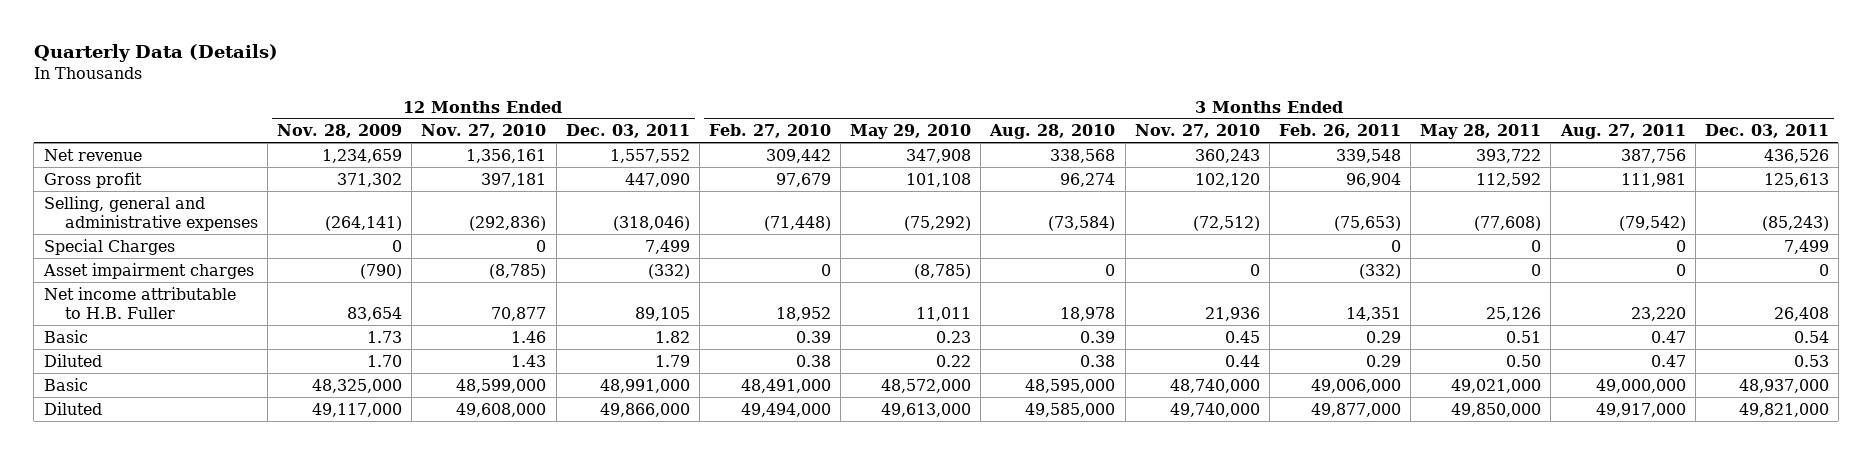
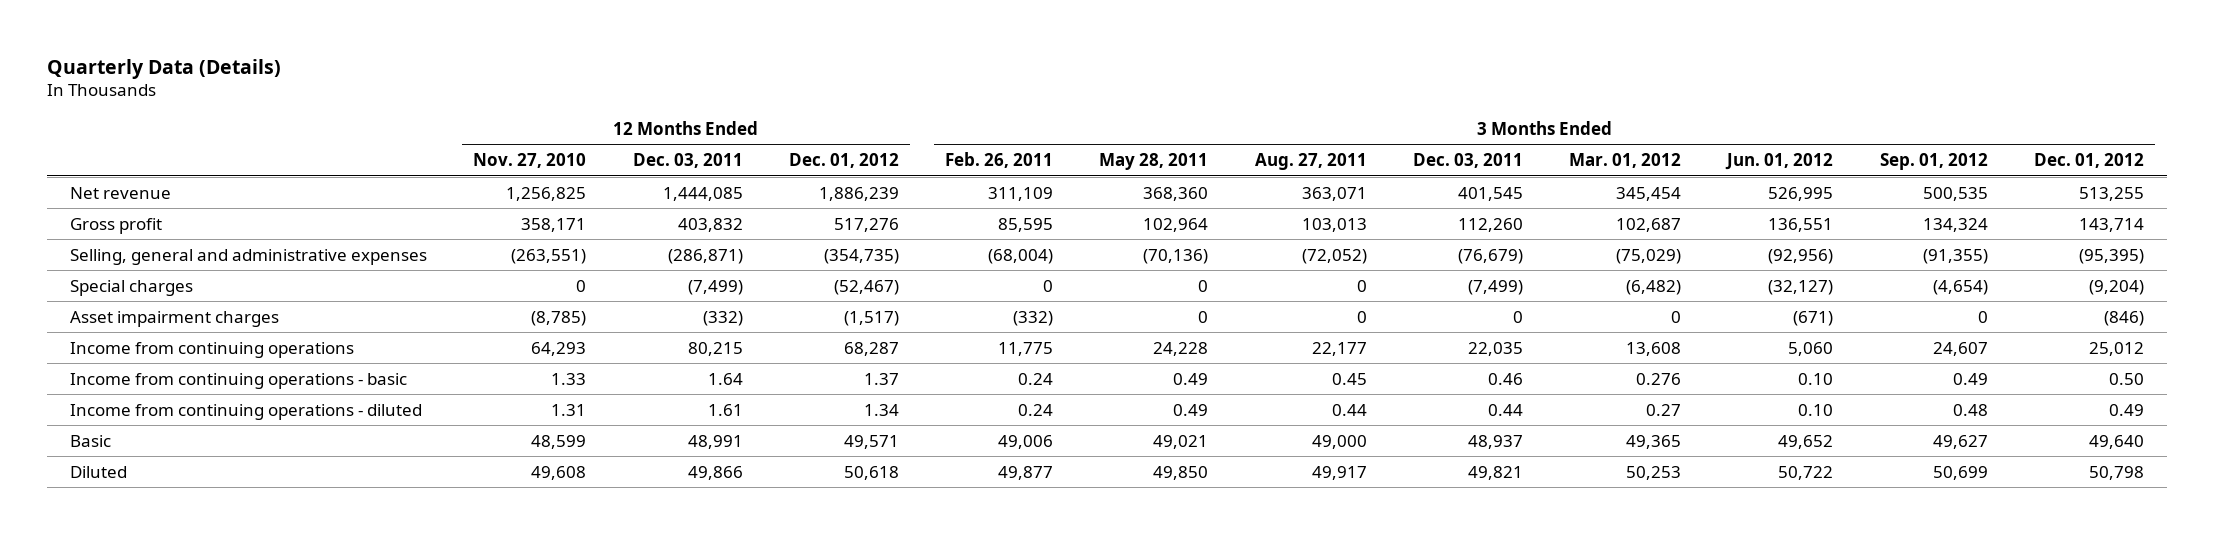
[277,124,403,139] Nov. 28, 2009 -> none
[708,124,831,139] Feb. 27, 2010 -> none
[850,124,972,140] May 29, 2010 -> none
[989,124,1116,140] Aug. 28, 2010 -> none
[1134,124,1260,139] Nov. 27, 2010 -> none
none -> [788,153,899,169] Dec. 01, 2012
none -> [1569,153,1682,169] Mar. 01, 2012
none -> [1725,153,1834,171] Jun. 01, 2012
none -> [1879,153,1988,171] Sep. 01, 2012
none -> [2033,153,2144,169] Dec. 01, 2012
[466,148,547,163] 1,356,161 -> [506,186,587,201] 1,256,825
[609,148,690,163] 1,557,552 -> [662,186,743,201] 1,444,085
[1335,148,1401,163] 339,548 -> [988,186,1054,201] 311,109
[1476,148,1542,163] 393,722 -> [1143,186,1209,201] 368,360
[1620,148,1686,163] 387,756 -> [1301,186,1367,201] 363,071
[1763,148,1829,163] 436,526 -> [1457,186,1523,201] 401,545
[481,172,547,187] 397,181 -> [521,217,587,232] 358,171
[624,172,690,187] 447,090 -> [677,217,743,232] 403,832
[1345,172,1401,187] 96,904 -> [998,217,1054,232] 85,595
[1476,172,1542,187] 112,592 -> [1143,217,1209,232] 102,964
[1620,172,1686,187] 111,981 -> [1301,217,1367,232] 103,013
[1763,172,1829,187] 125,613 -> [1457,217,1523,232] 112,260
[469,215,547,231] (292,836) -> [511,248,587,264] (263,551)
[612,215,690,231] (318,046) -> [667,248,743,264] (286,871)
[1333,215,1401,231] (75,653) -> [988,248,1054,264] (68,004)
[1474,215,1542,231] (77,608) -> [1143,248,1209,264] (70,136)
[1618,215,1686,231] (79,542) -> [1301,248,1367,264] (72,052)
[1761,215,1829,231] (85,243) -> [1457,248,1523,264] (76,679)
[43,238,175,255] Special Charges -> [70,279,194,296] Special charges
[644,239,690,254] 7,499 -> [687,279,743,295] (7,499)
[1783,239,1829,254] 7,499 -> [1467,279,1523,295] (7,499)
[43,286,236,319] Net income attributable to H.B. Fuller -> none
[43,377,88,391] Basic -> none
[43,401,102,415] Diluted -> none
none -> [70,341,355,358] Income from continuing operations
none -> [70,372,408,389] Income from continuing operations - basic
none -> [70,403,423,420] Income from continuing operations - diluted
[511,330,547,343] 1.46 -> [531,434,587,449] 48,599
[654,330,690,343] 1.82 -> [687,434,743,449] 48,991
[1365,330,1401,343] 0.29 -> [998,434,1054,449] 49,006
[1506,330,1542,343] 0.51 -> [1153,434,1209,449] 49,021
[1650,330,1686,343] 0.47 -> [1311,434,1367,449] 49,000
[1793,330,1829,343] 0.54 -> [1467,434,1523,449] 48,937
[511,354,547,367] 1.43 -> [531,465,587,480] 49,608
[654,354,690,367] 1.79 -> [687,465,743,480] 49,866
[1365,354,1401,367] 0.29 -> [998,465,1054,480] 49,877
[1506,354,1542,367] 0.50 -> [1153,465,1209,480] 49,850
[1650,354,1686,367] 0.47 -> [1311,465,1367,480] 49,917
[1793,354,1829,367] 0.53 -> [1467,465,1523,480] 49,821

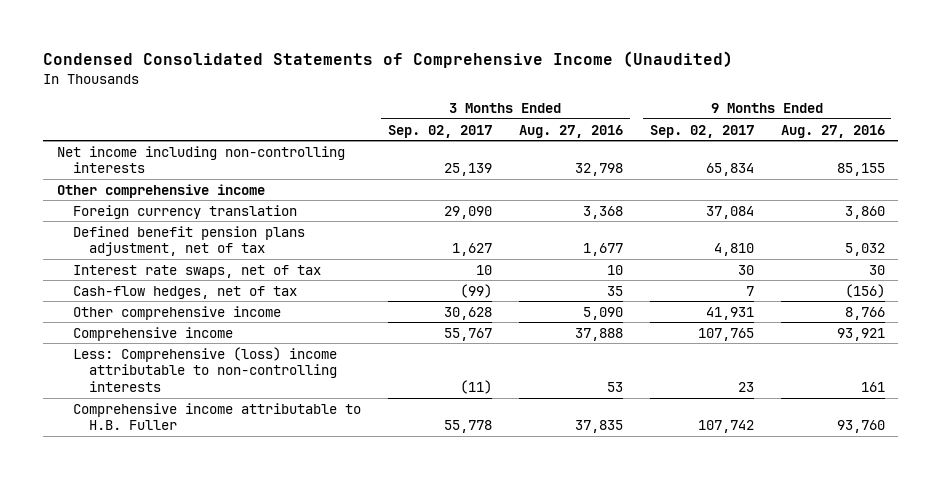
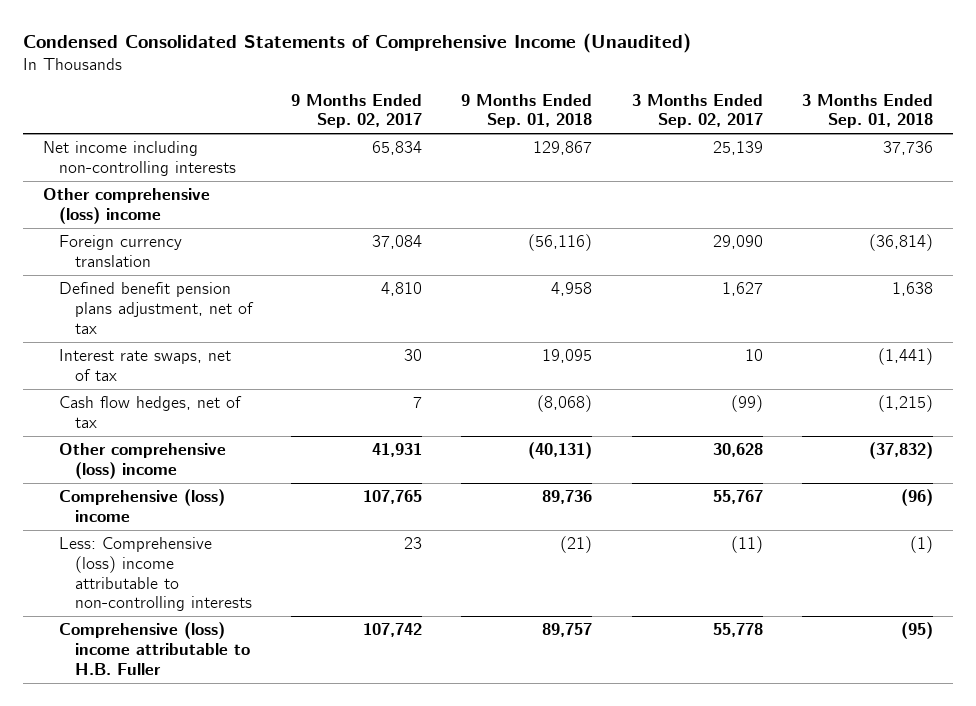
[518,124,623,138] Aug. 27, 2016 -> none
[780,124,885,138] Aug. 27, 2016 -> none
none -> [461,93,593,129] 9 Months Ended Sep. 01, 2018
none -> [802,93,934,129] 3 Months Ended Sep. 01, 2018
[56,183,265,198] Other comprehensive income -> [42,188,210,224] Other comprehensive (loss) income
[72,285,297,299] Cash-flow hedges, net of tax -> [58,396,242,428] Cash flow hedges, net of tax
[72,305,281,320] Other comprehensive income -> [58,443,226,479] Other comprehensive (loss) income
[72,326,233,341] Comprehensive income -> [58,489,225,522] Comprehensive (loss) income
[72,402,361,431] Comprehensive income attributable to H.B. Fuller -> [58,622,250,675] Comprehensive (loss) income attributable to H.B. Fuller

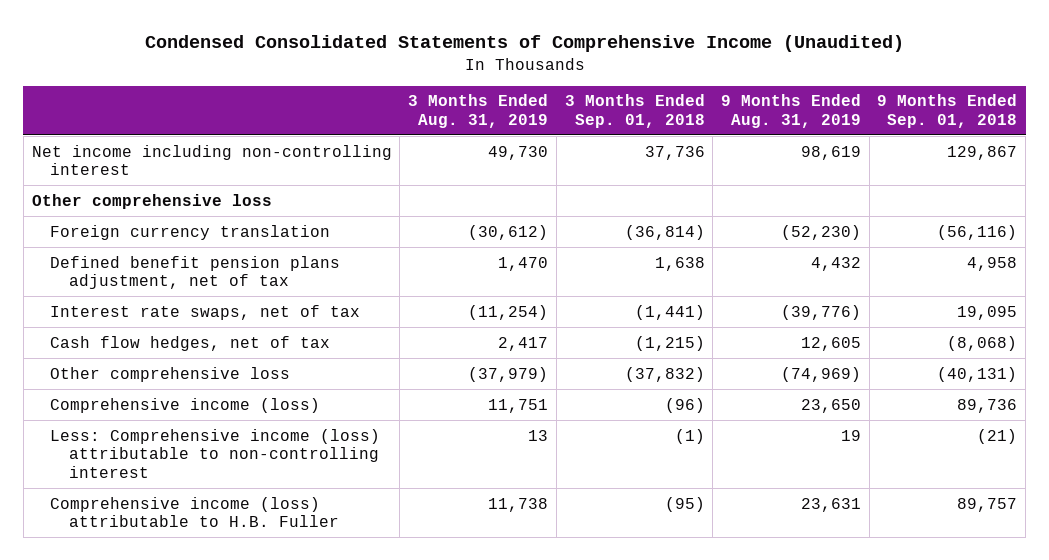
[290,93,422,129] 9 Months Ended Sep. 02, 2017 -> none
[631,93,763,129] 3 Months Ended Sep. 02, 2017 -> none
none -> [408,94,549,128] 3 Months Ended Aug. 31, 2019
none -> [720,94,861,128] 9 Months Ended Aug. 31, 2019
[42,141,236,176] Net income including non-controlling interests -> [31,144,392,176] Net income including non-controlling interest
[42,188,210,224] Other comprehensive (loss) income -> [31,193,272,209] Other comprehensive loss
[58,443,226,479] Other comprehensive (loss) income -> [50,366,291,382] Other comprehensive loss
[58,489,225,522] Comprehensive (loss) income -> [50,397,321,413] Comprehensive income (loss)
[58,537,252,612] Less: Comprehensive (loss) income attributable to non-controlling interests -> [50,428,381,478] Less: Comprehensive income (loss) attributable to non-controlling interest
[58,622,250,675] Comprehensive (loss) income attributable to H.B. Fuller -> [50,496,340,528] Comprehensive income (loss) attributable to H.B. Fuller

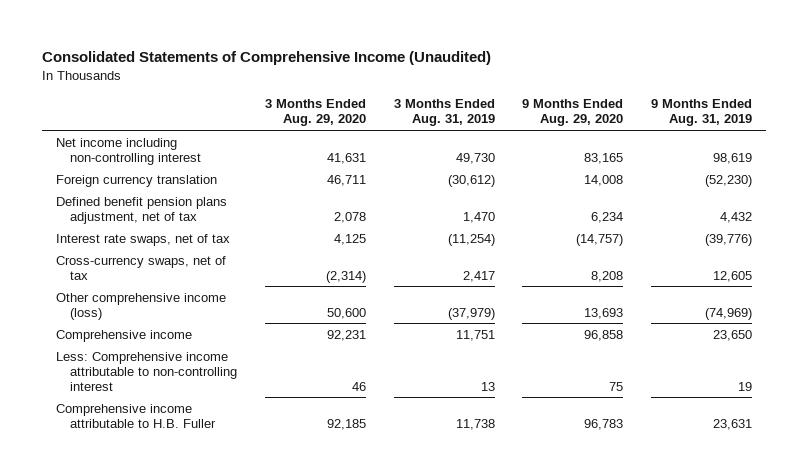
[144,35,904,53] Condensed Consolidated Statements of Comprehensive Income (Unaudited) -> [42,51,492,66] Consolidated Statements of Comprehensive Income (Unaudited)
[564,94,705,128] 3 Months Ended Sep. 01, 2018 -> none
[877,94,1018,128] 9 Months Ended Sep. 01, 2018 -> none
none -> [264,99,366,127] 3 Months Ended Aug. 29, 2020
none -> [522,99,624,127] 9 Months Ended Aug. 29, 2020
[31,193,272,209] Other comprehensive loss -> none
[50,335,331,351] Cash flow hedges, net of tax -> [56,255,227,280] Cross-currency swaps, net of tax
[50,366,291,382] Other comprehensive loss -> [56,292,227,320] Other comprehensive income (loss)
[50,397,321,413] Comprehensive income (loss) -> [56,329,193,342] Comprehensive income
[50,428,381,478] Less: Comprehensive income (loss) attributable to non-controlling interest -> [56,351,238,391] Less: Comprehensive income attributable to non-controlling interest
[50,496,340,528] Comprehensive income (loss) attributable to H.B. Fuller -> [56,403,217,428] Comprehensive income attributable to H.B. Fuller

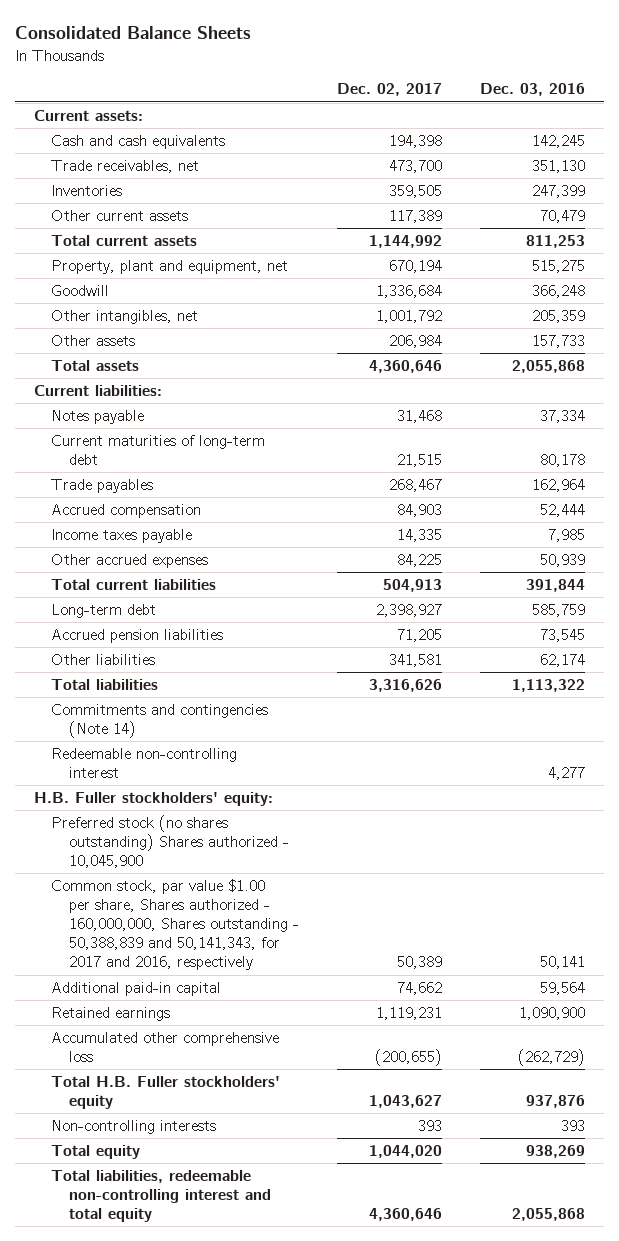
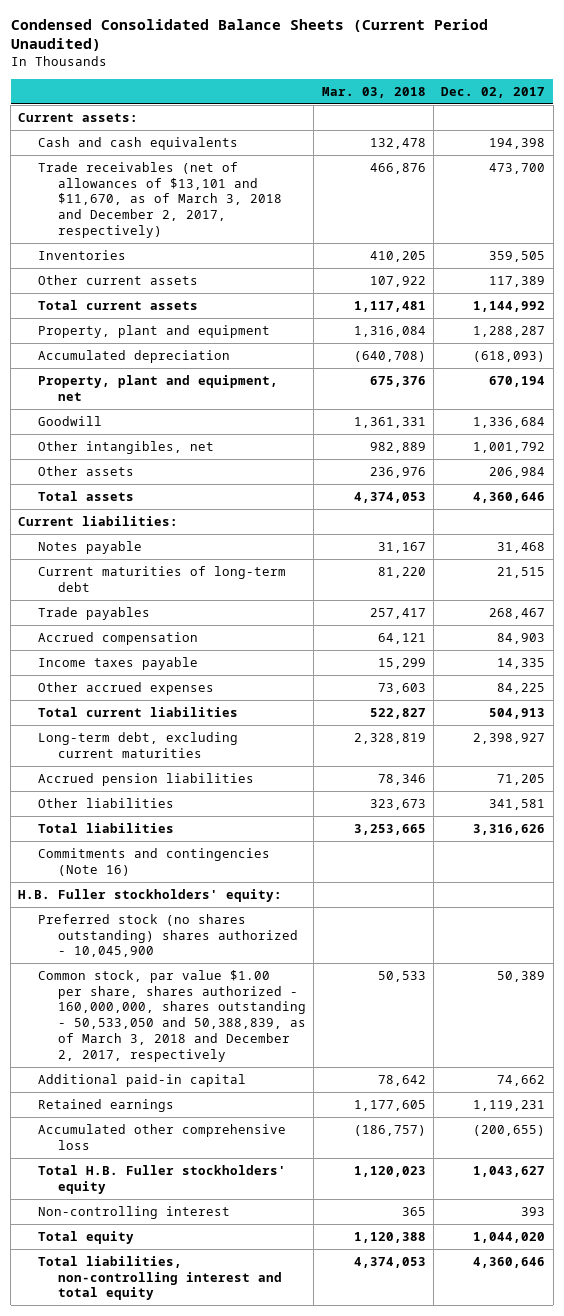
[14,26,251,40] Consolidated Balance Sheets -> [10,18,488,52] Condensed Consolidated Balance Sheets (Current Period Unaudited)
[479,83,585,97] Dec. 03, 2016 -> none
none -> [321,86,426,98] Mar. 03, 2018
[51,160,200,174] Trade receivables, net -> [38,162,283,238] Trade receivables (net of allowances of $13,101 and $11,670, as of March 3, 2018 and December 2, 2017, respectively)
none -> [38,325,271,339] Property, plant and equipment
none -> [38,350,231,364] Accumulated depreciation
[51,604,157,619] Long-term debt -> [38,732,239,758] Long-term debt, excluding current maturities
[51,748,238,779] Redeemable non-controlling interest -> none
[51,704,269,739] Commitments and contingencies (Note 14) -> [38,848,271,876] Commitments and contingencies (Note 16)
[51,815,289,869] Preferred stock (no shares outstanding) Shares authorized - 10,045,900 -> [38,914,299,958] Preferred stock (no shares outstanding) shares authorized - 10,045,900
[51,879,299,971] Common stock, par value $1.00 per share, Shares authorized - 160,000,000, Shares outstanding - 50,388,839 and 50,141,343, for 2017 and 2016, respectively -> [38,970,307,1062] Common stock, par value $1.00 per share, shares authorized - 160,000,000, shares outstanding - 50,533,050 and 50,388,839, as of March 3, 2018 and December 2, 2017, respectively
[51,1120,217,1135] Non-controlling interests -> [38,1206,231,1220] Non-controlling interest
[51,1170,271,1223] Total liabilities, redeemable non-controlling interest and total equity -> [38,1256,283,1301] Total liabilities, non-controlling interest and total equity

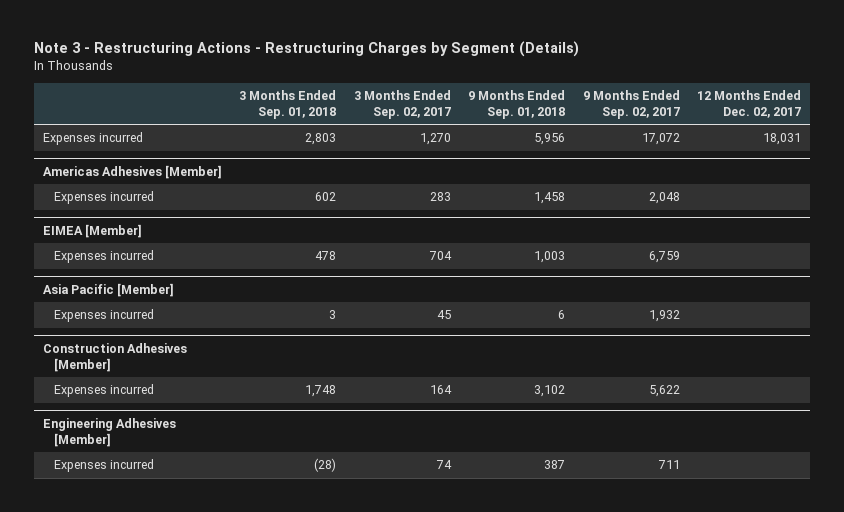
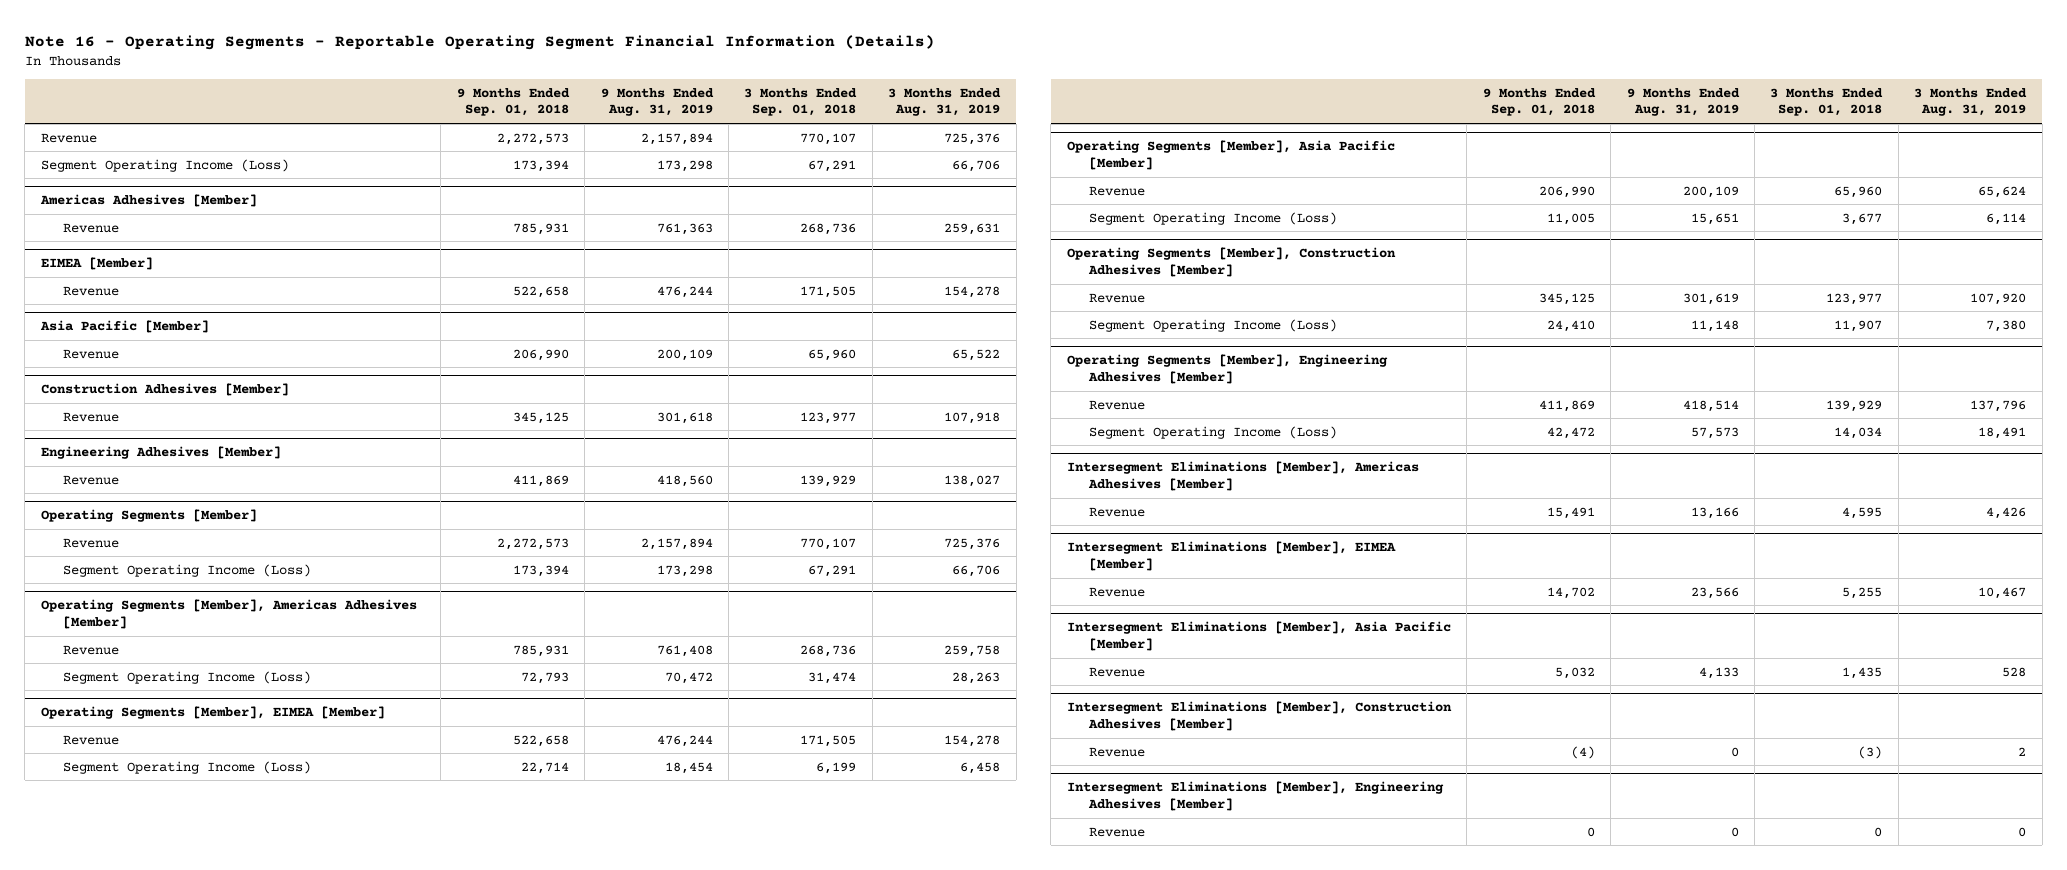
[33,41,579,58] Note 3 - Restructuring Actions - Restructuring Charges by Segment (Details) -> [24,35,935,51] Note 16 - Operating Segments - Reportable Operating Segment Financial Information (Details)
[353,90,451,120] 3 Months Ended Sep. 02, 2017 -> none
[582,90,680,120] 9 Months Ended Sep. 02, 2017 -> none
[697,90,802,119] 12 Months Ended Dec. 02, 2017 -> none
none -> [600,87,714,117] 9 Months Ended Aug. 31, 2019
none -> [888,87,1002,117] 3 Months Ended Aug. 31, 2019
[42,132,143,146] Expenses incurred -> none
none -> [40,132,97,143] Revenue
none -> [40,158,289,172] Segment Operating Income (Loss)
[54,191,155,205] Expenses incurred -> none
none -> [62,222,119,233] Revenue
[54,250,155,264] Expenses incurred -> none
none -> [62,285,119,296] Revenue
[54,309,155,323] Expenses incurred -> none
none -> [62,348,119,359] Revenue
[54,384,155,398] Expenses incurred -> none
none -> [62,411,119,422] Revenue
[54,459,155,473] Expenses incurred -> none
none -> [62,474,119,485] Revenue
none -> [40,509,257,523] Operating Segments [Member]
none -> [62,537,119,548] Revenue
none -> [62,563,311,577] Segment Operating Income (Loss)
none -> [40,599,417,629] Operating Segments [Member], Americas Adhesives [Member]
none -> [62,644,119,655] Revenue
none -> [62,670,311,684] Segment Operating Income (Loss)
none -> [40,706,385,720] Operating Segments [Member], EIMEA [Member]
none -> [62,734,119,745] Revenue
none -> [62,760,311,774] Segment Operating Income (Loss)
none -> [1066,140,1395,170] Operating Segments [Member], Asia Pacific [Member]
none -> [1088,185,1145,196] Revenue
none -> [1088,211,1337,225] Segment Operating Income (Loss)
none -> [1066,247,1396,277] Operating Segments [Member], Construction Adhesives [Member]
none -> [1088,292,1145,303] Revenue
none -> [1088,318,1337,332] Segment Operating Income (Loss)
none -> [1066,354,1388,384] Operating Segments [Member], Engineering Adhesives [Member]
none -> [1088,399,1145,410] Revenue
none -> [1088,425,1337,439] Segment Operating Income (Loss)
none -> [1066,461,1419,491] Intersegment Eliminations [Member], Americas Adhesives [Member]
none -> [1088,506,1145,517] Revenue
none -> [1066,541,1396,571] Intersegment Eliminations [Member], EIMEA [Member]
none -> [1088,586,1145,597] Revenue
none -> [1066,621,1451,651] Intersegment Eliminations [Member], Asia Pacific [Member]
none -> [1088,666,1145,677] Revenue
none -> [1066,701,1452,731] Intersegment Eliminations [Member], Construction Adhesives [Member]
none -> [1088,746,1145,757] Revenue
none -> [1066,781,1444,811] Intersegment Eliminations [Member], Engineering Adhesives [Member]
none -> [1088,826,1145,837] Revenue

